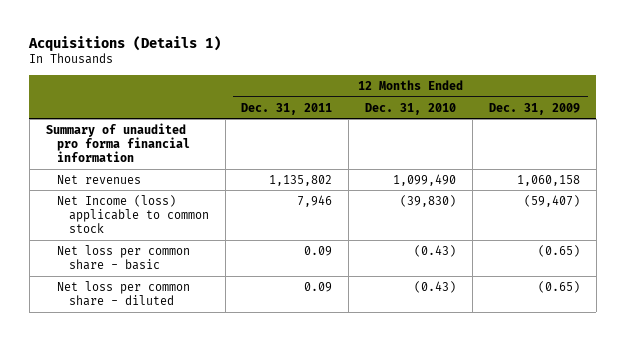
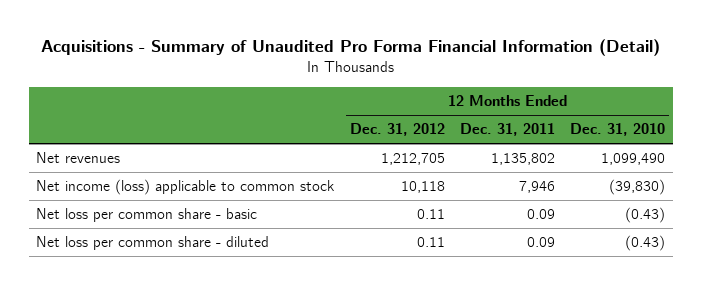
[28,35,222,51] Acquisitions (Details 1) -> [40,38,660,56] Acquisitions - Summary of Unaudited Pro Forma Financial Information (Detail)
[488,102,580,115] Dec. 31, 2009 -> none
none -> [349,123,445,137] Dec. 31, 2012
[45,122,191,162] Summary of unaudited pro forma financial information -> none
[57,194,209,233] Net Income (loss) applicable to common stock -> [36,179,336,196] Net income (loss) applicable to common stock

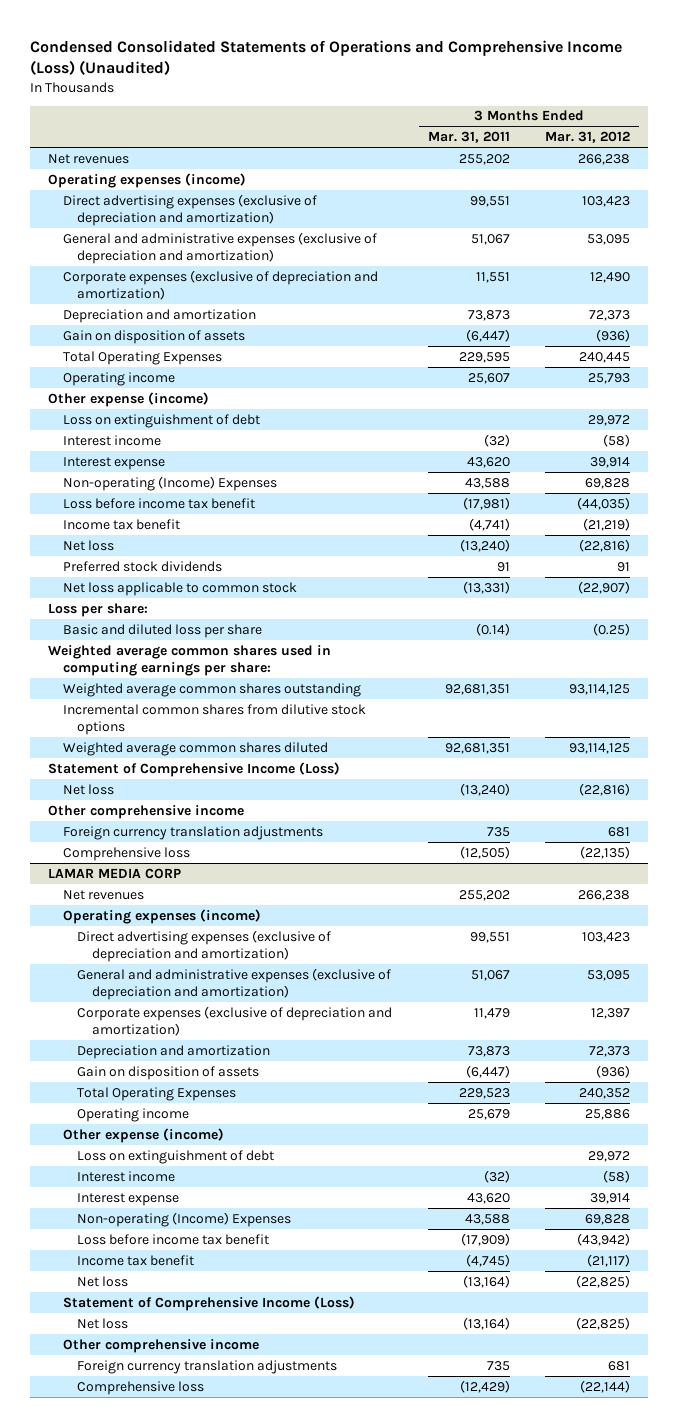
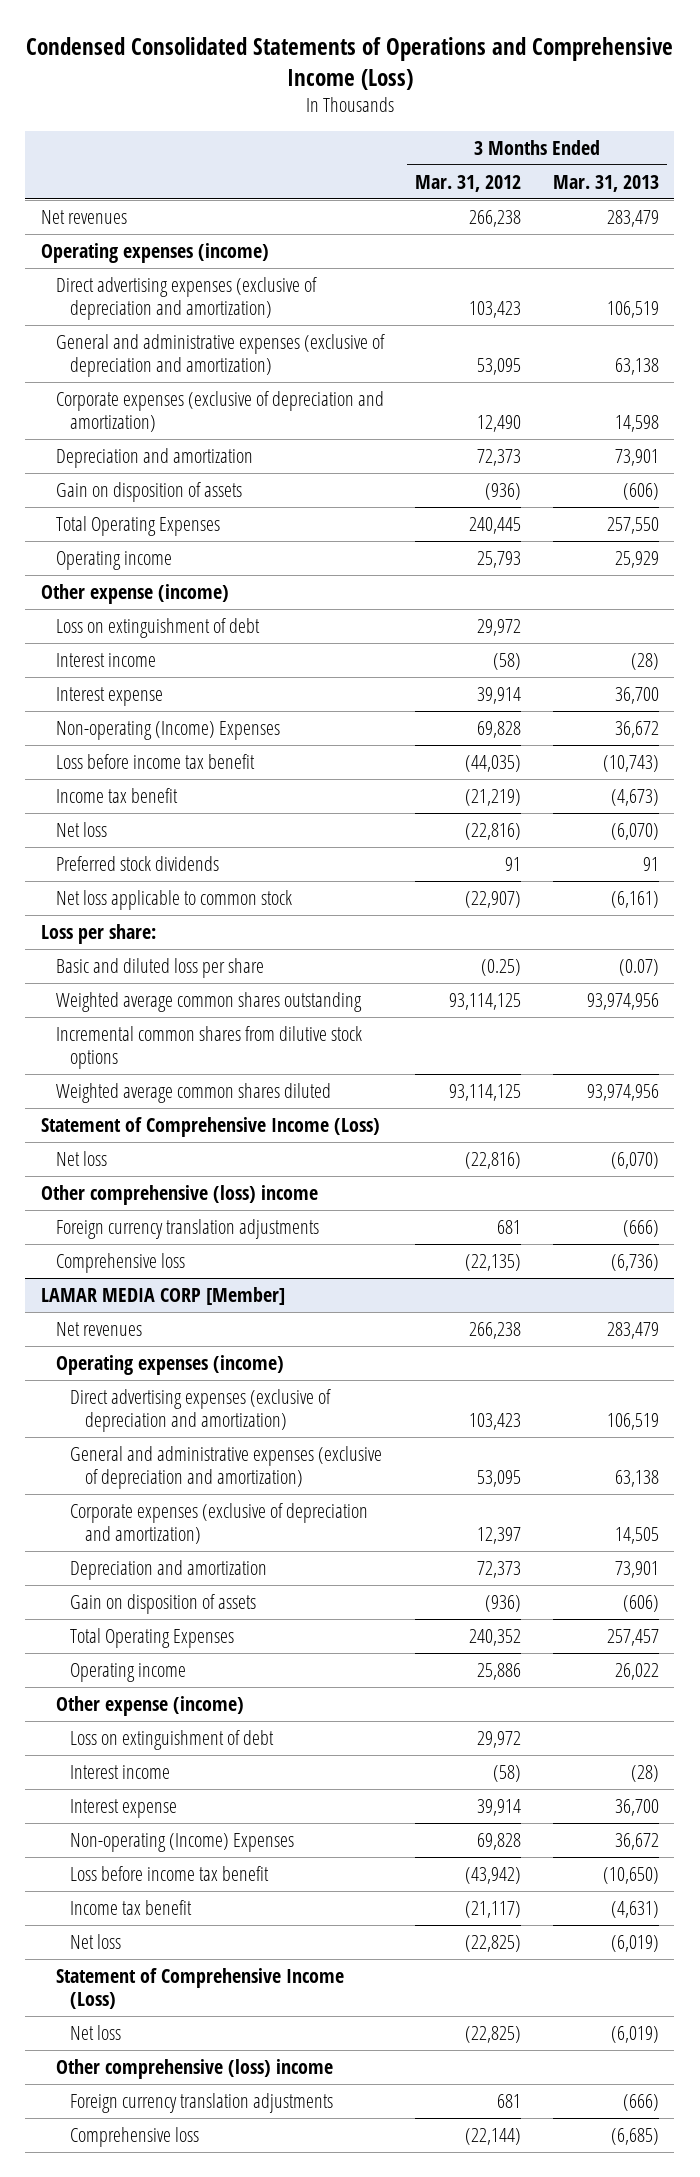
[30,39,623,76] Condensed Consolidated Statements of Operations and Comprehensive Income (Loss) (Unaudited) -> [25,37,673,90] Condensed Consolidated Statements of Operations and Comprehensive Income (Loss)
[427,131,510,144] Mar. 31, 2011 -> none
none -> [552,174,659,192] Mar. 31, 2013
[48,644,332,676] Weighted average common shares used in computing earnings per share: -> none
[48,804,245,819] Other comprehensive income -> [40,1184,318,1205] Other comprehensive (loss) income
[48,867,182,879] LAMAR MEDIA CORP -> [40,1286,285,1305] LAMAR MEDIA CORP [Member]
[62,1338,259,1353] Other comprehensive income -> [55,2058,333,2079] Other comprehensive (loss) income

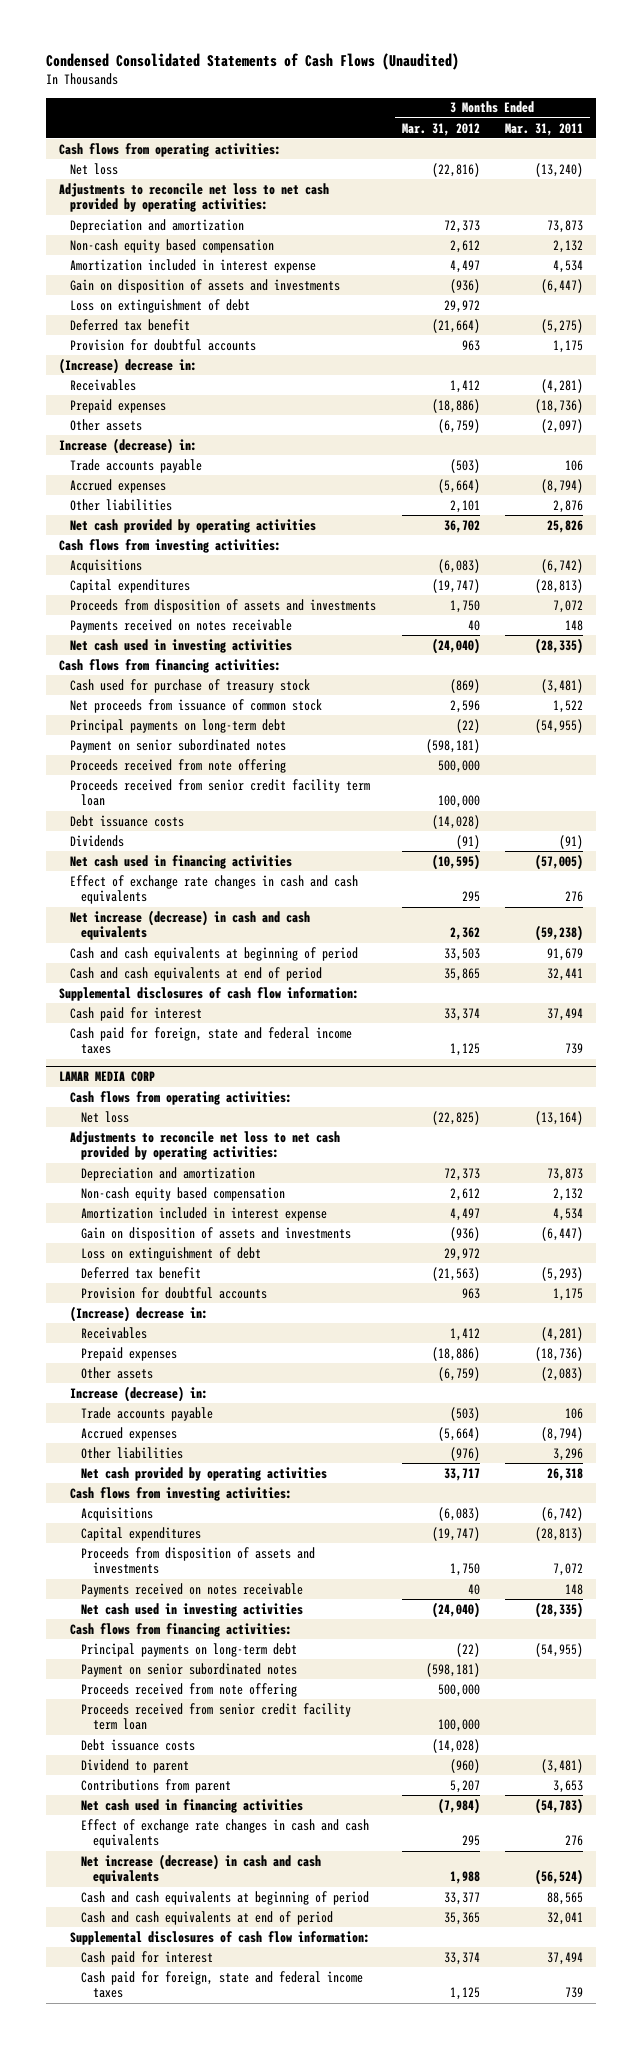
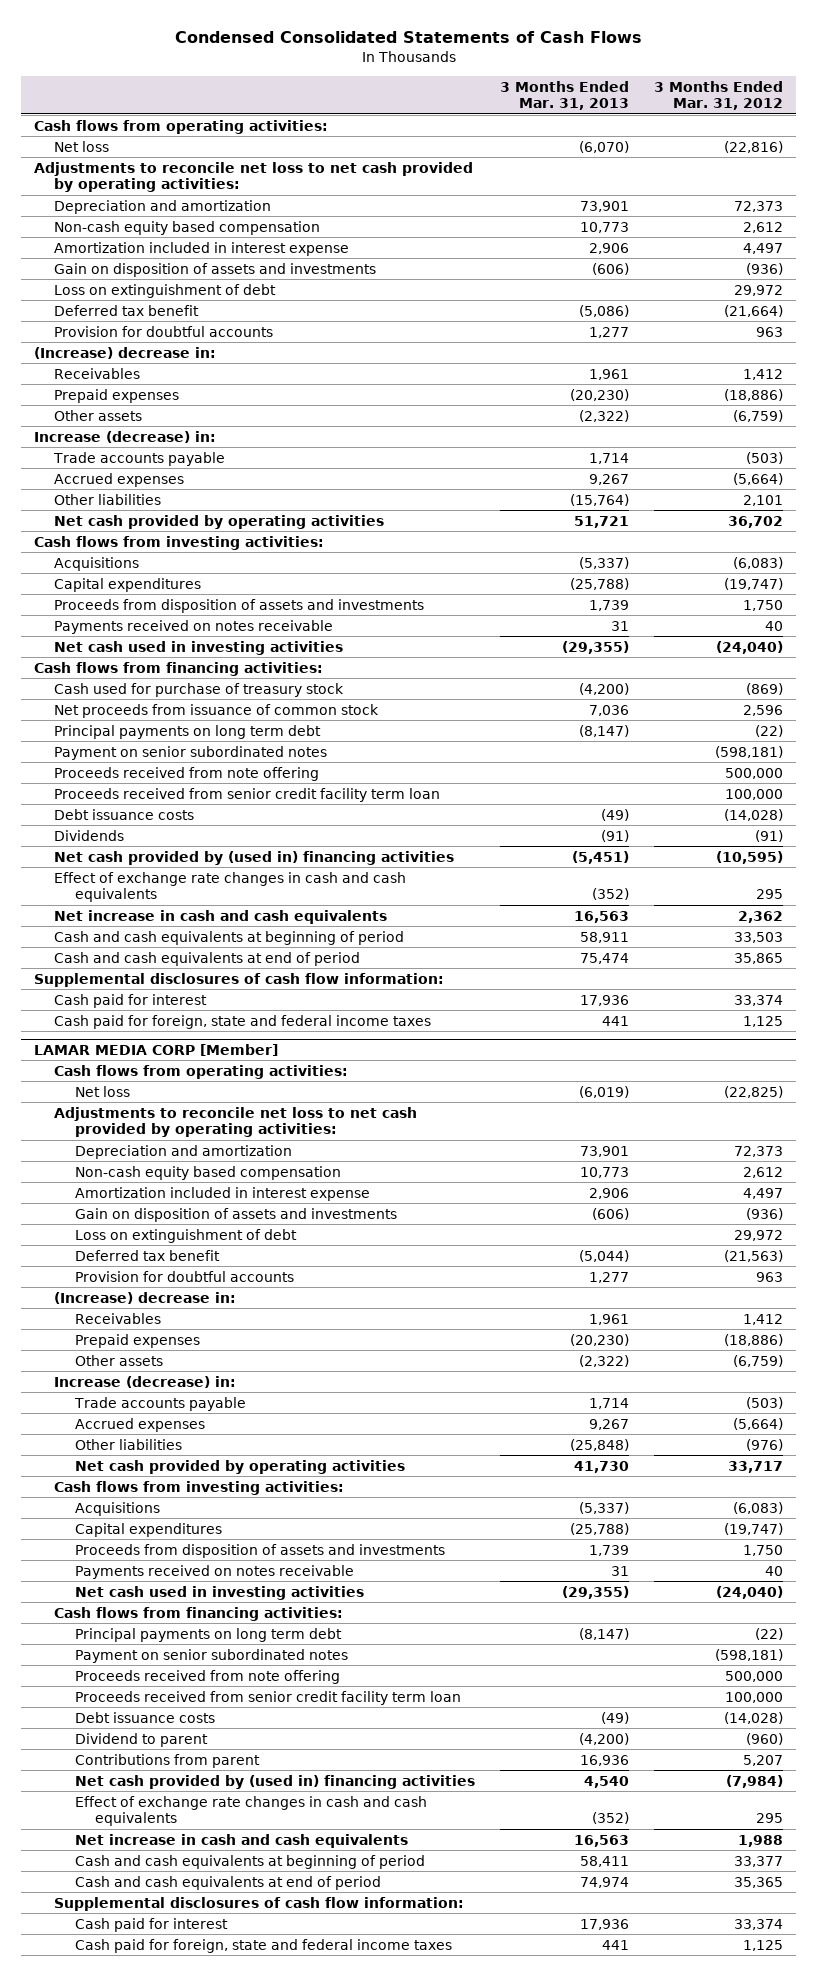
[45,53,459,71] Condensed Consolidated Statements of Cash Flows (Unaudited) -> [174,31,642,44] Condensed Consolidated Statements of Cash Flows
[505,122,584,136] Mar. 31, 2011 -> none
none -> [500,80,630,111] 3 Months Ended Mar. 31, 2013
[70,718,287,733] Principal payments on long-term debt -> [54,724,322,739] Principal payments on long term debt
[70,854,293,869] Net cash used in financing activities -> [54,850,455,865] Net cash provided by (used in) financing activities
[70,909,311,941] Net increase (decrease) in cash and cash equivalents -> [54,909,388,924] Net increase in cash and cash equivalents
[58,1071,155,1083] LAMAR MEDIA CORP -> [33,1043,278,1056] LAMAR MEDIA CORP [Member]
[81,1642,298,1657] Principal payments on long-term debt -> [74,1627,342,1642] Principal payments on long term debt
[81,1798,304,1813] Net cash used in financing activities -> [74,1774,475,1789] Net cash provided by (used in) financing activities
[81,1853,322,1885] Net increase (decrease) in cash and cash equivalents -> [74,1833,408,1848] Net increase in cash and cash equivalents

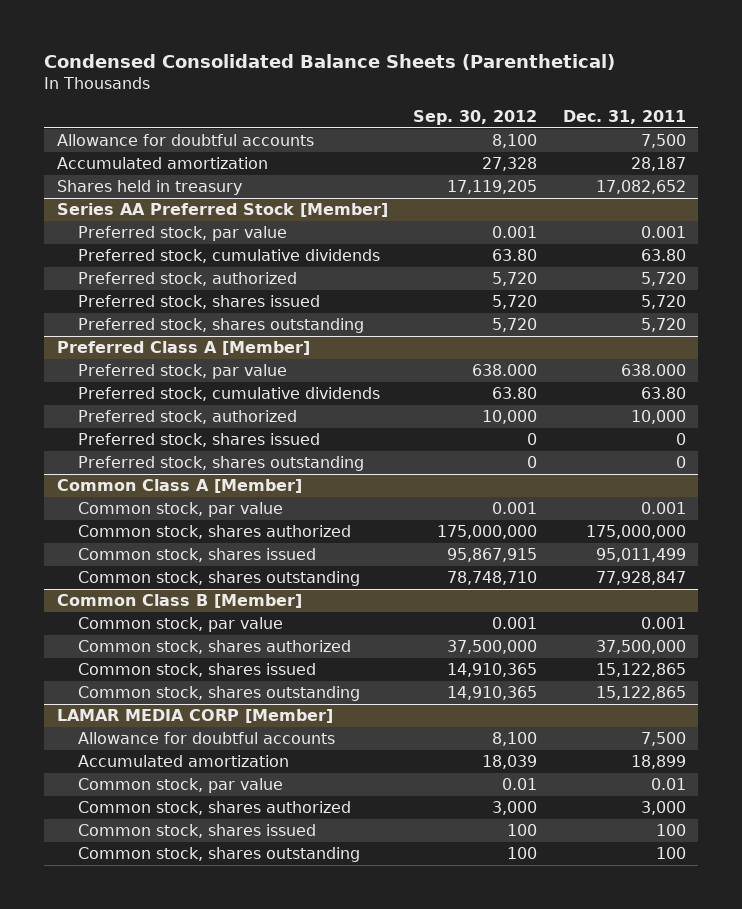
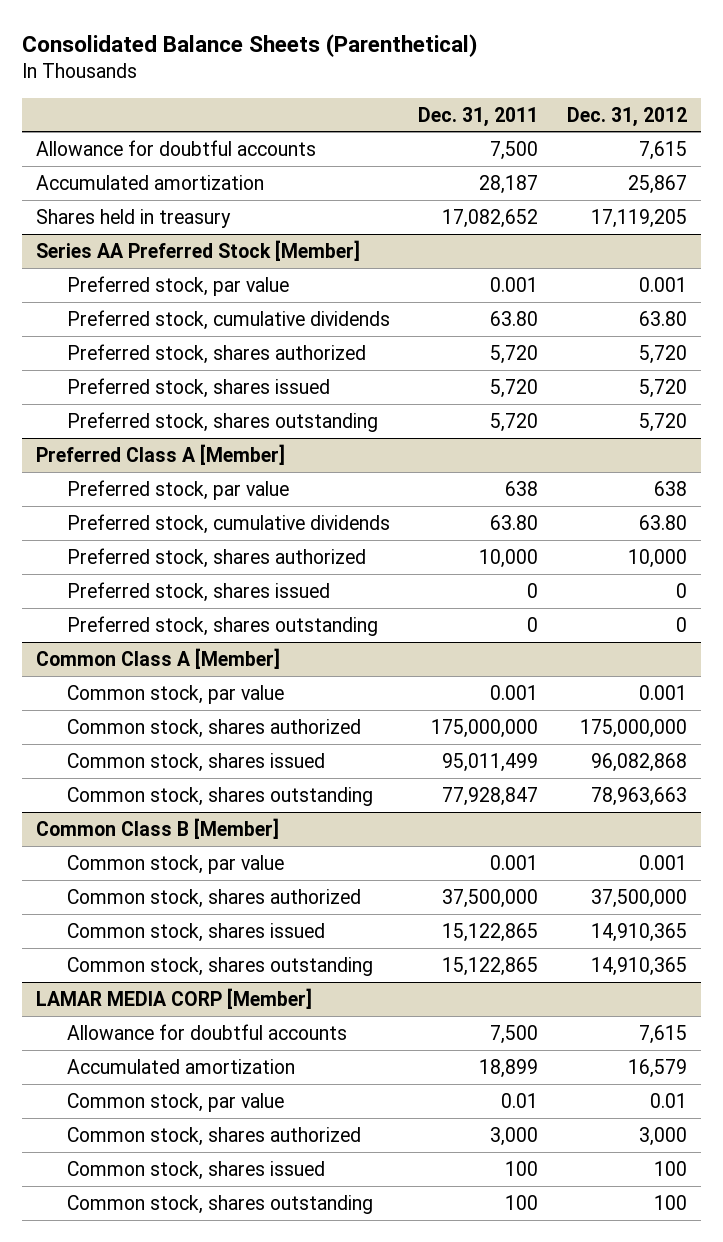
[44,54,616,71] Condensed Consolidated Balance Sheets (Parenthetical) -> [22,34,478,58] Consolidated Balance Sheets (Parenthetical)
[413,110,538,126] Sep. 30, 2012 -> none
none -> [566,106,687,127] Dec. 31, 2012
[77,272,297,287] Preferred stock, authorized -> [67,343,367,364] Preferred stock, shares authorized
[620,364,686,377] 638.000 -> [505,480,539,496] 638
[77,410,297,425] Preferred stock, authorized -> [67,547,367,568] Preferred stock, shares authorized

